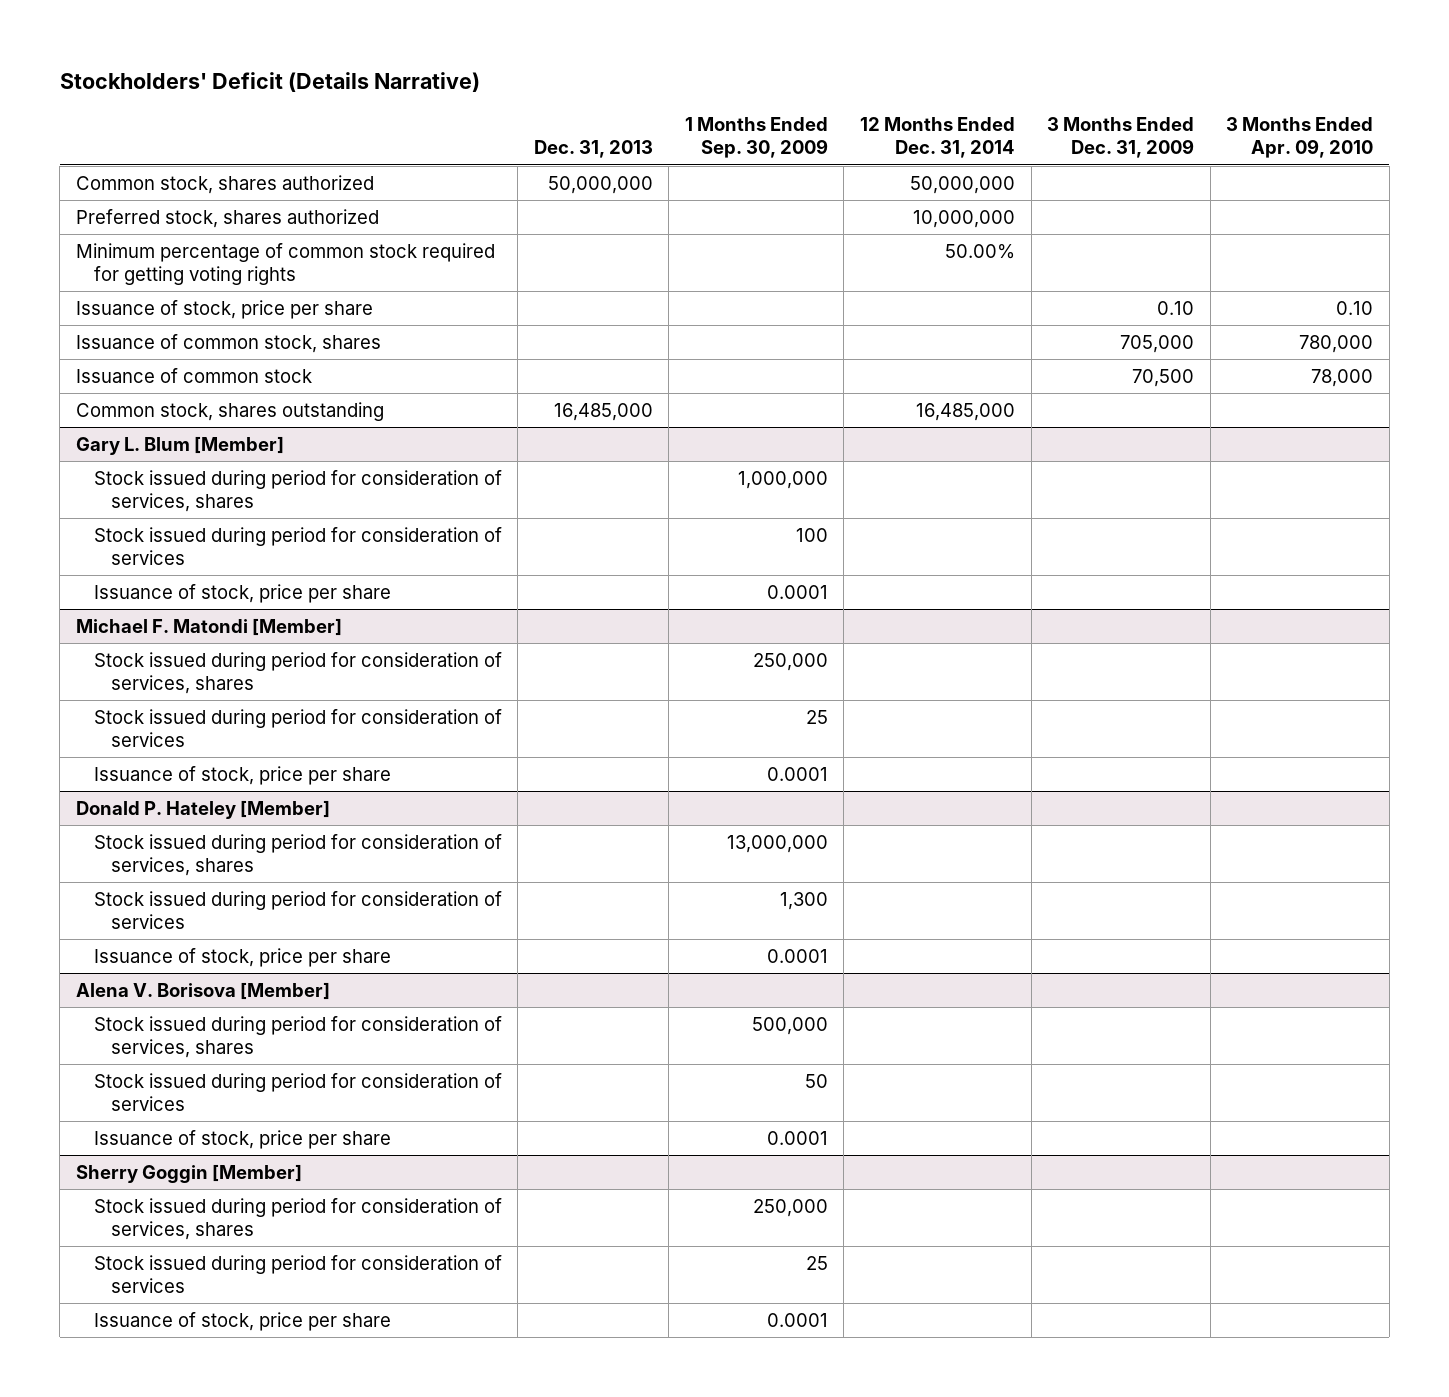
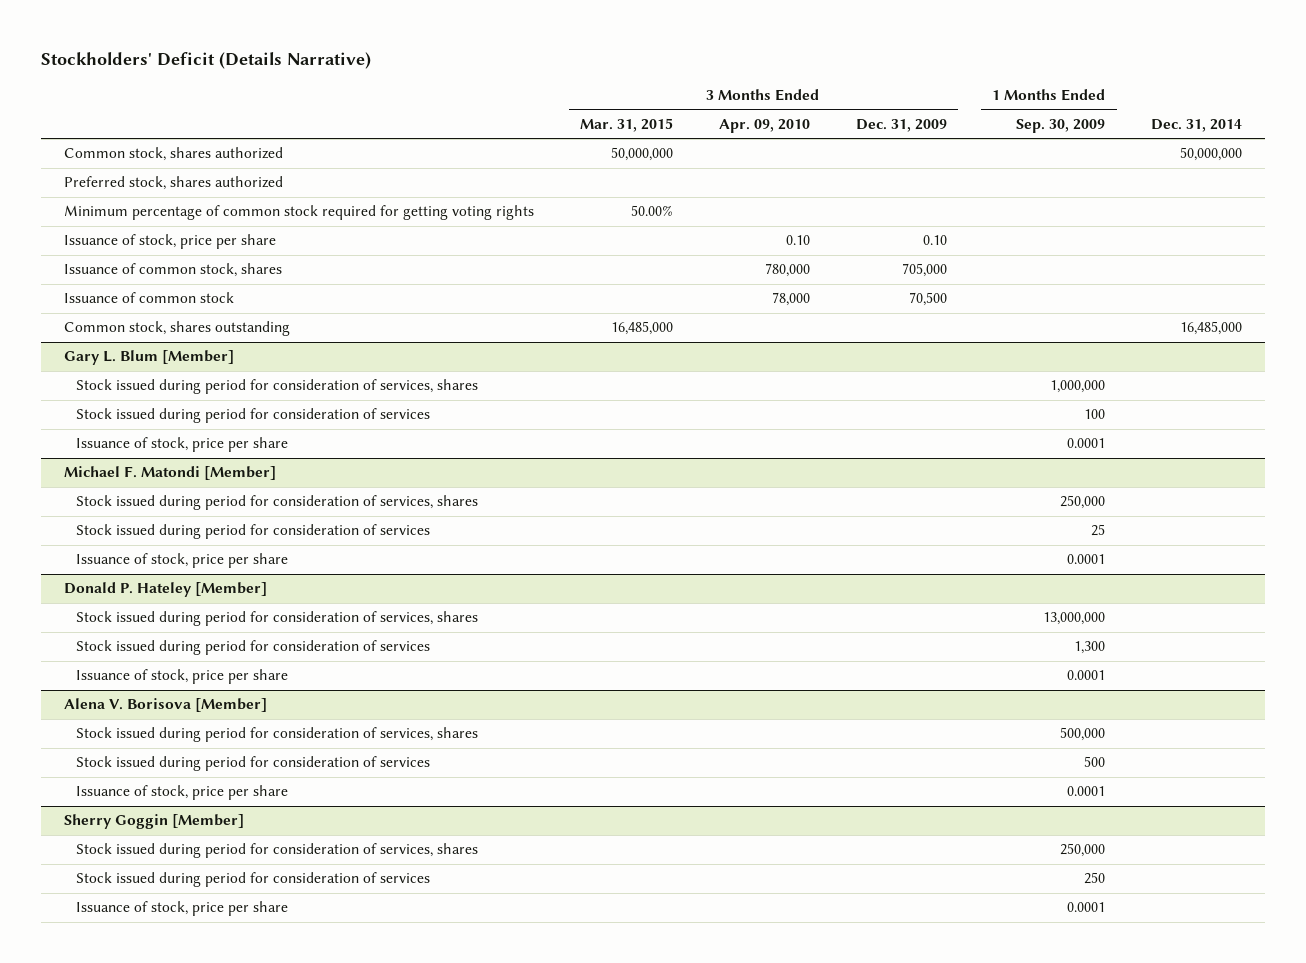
[533,140,653,159] Dec. 31, 2013 -> none
[860,117,1016,159] 12 Months Ended Dec. 31, 2014 -> none
none -> [580,118,674,133] Mar. 31, 2015
none -> [1151,119,1243,133] Dec. 31, 2014
[804,1073,828,1088] 50 -> [1084,756,1106,768] 500
[805,1255,828,1270] 25 -> [1084,872,1106,885] 250

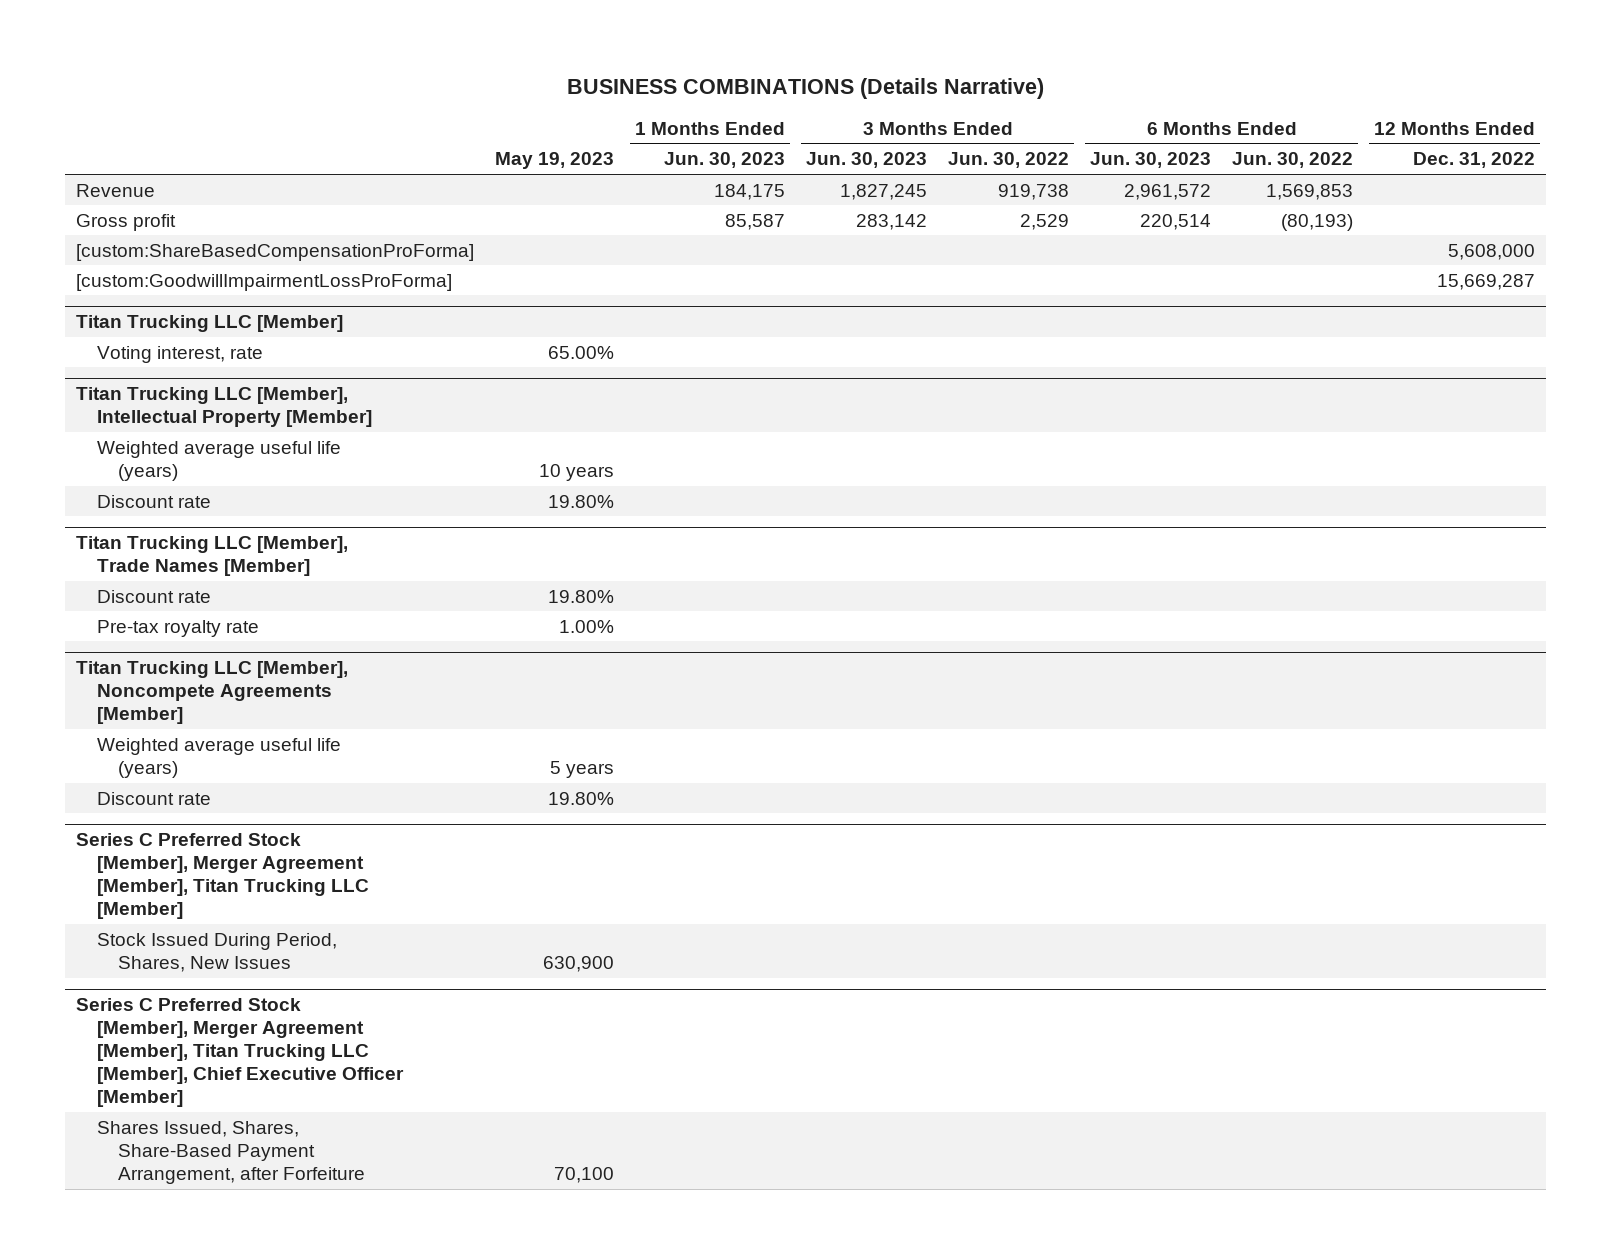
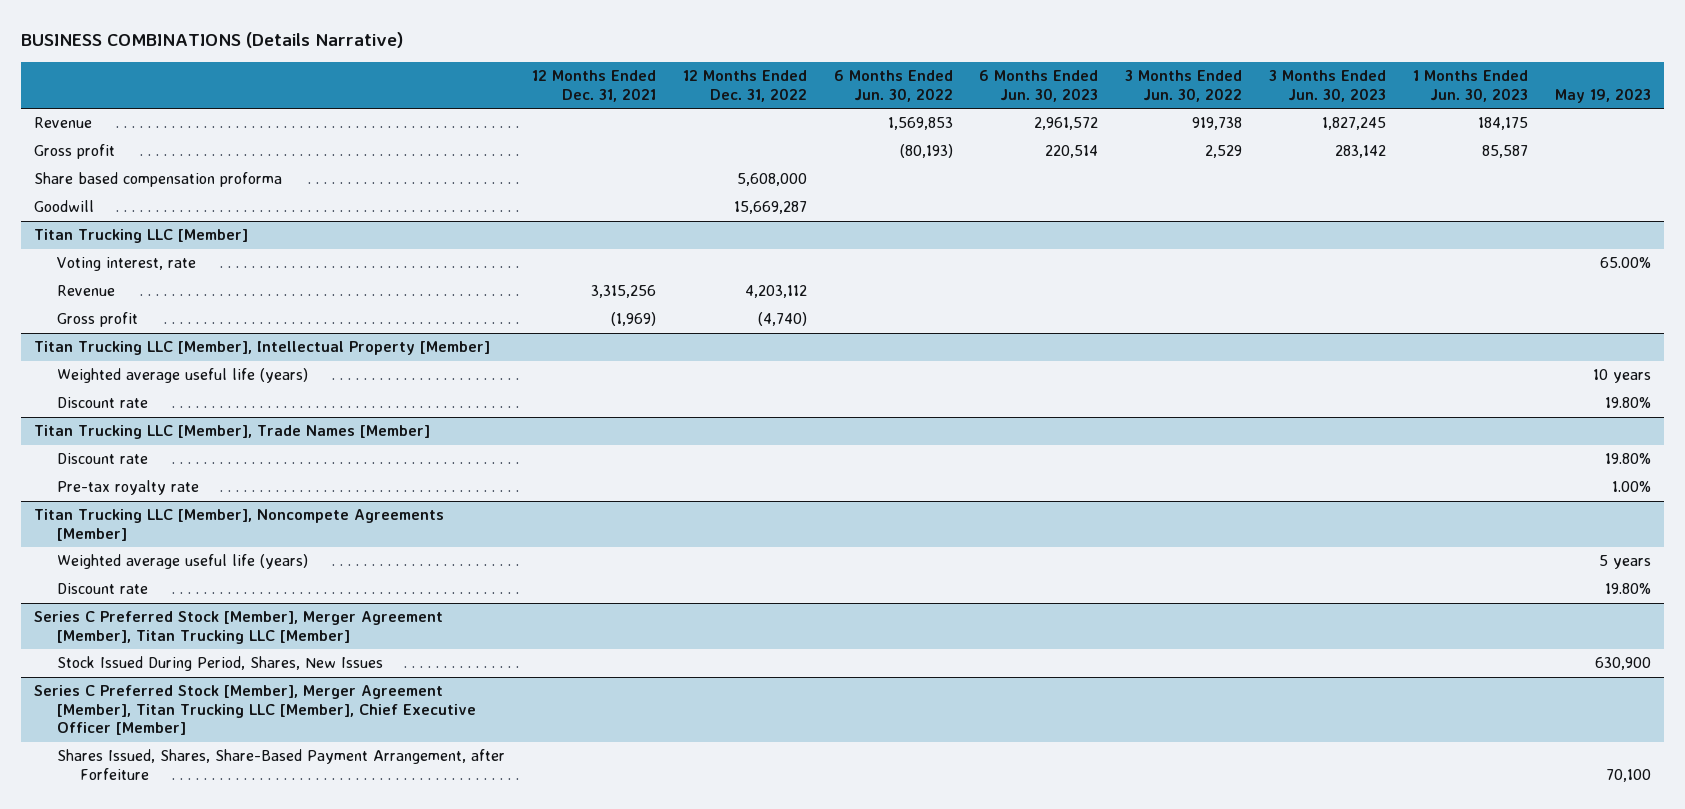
none -> [532,70,657,102] 12 Months Ended Dec. 31, 2021
[75,243,474,261] [custom:ShareBasedCompensationProForma] -> [34,172,283,188] Share based compensation proforma
[75,273,452,291] [custom:GoodwillImpairmentLossProForma] -> [34,200,95,213] Goodwill
none -> [57,285,116,297] Revenue
none -> [57,312,139,328] Gross profit

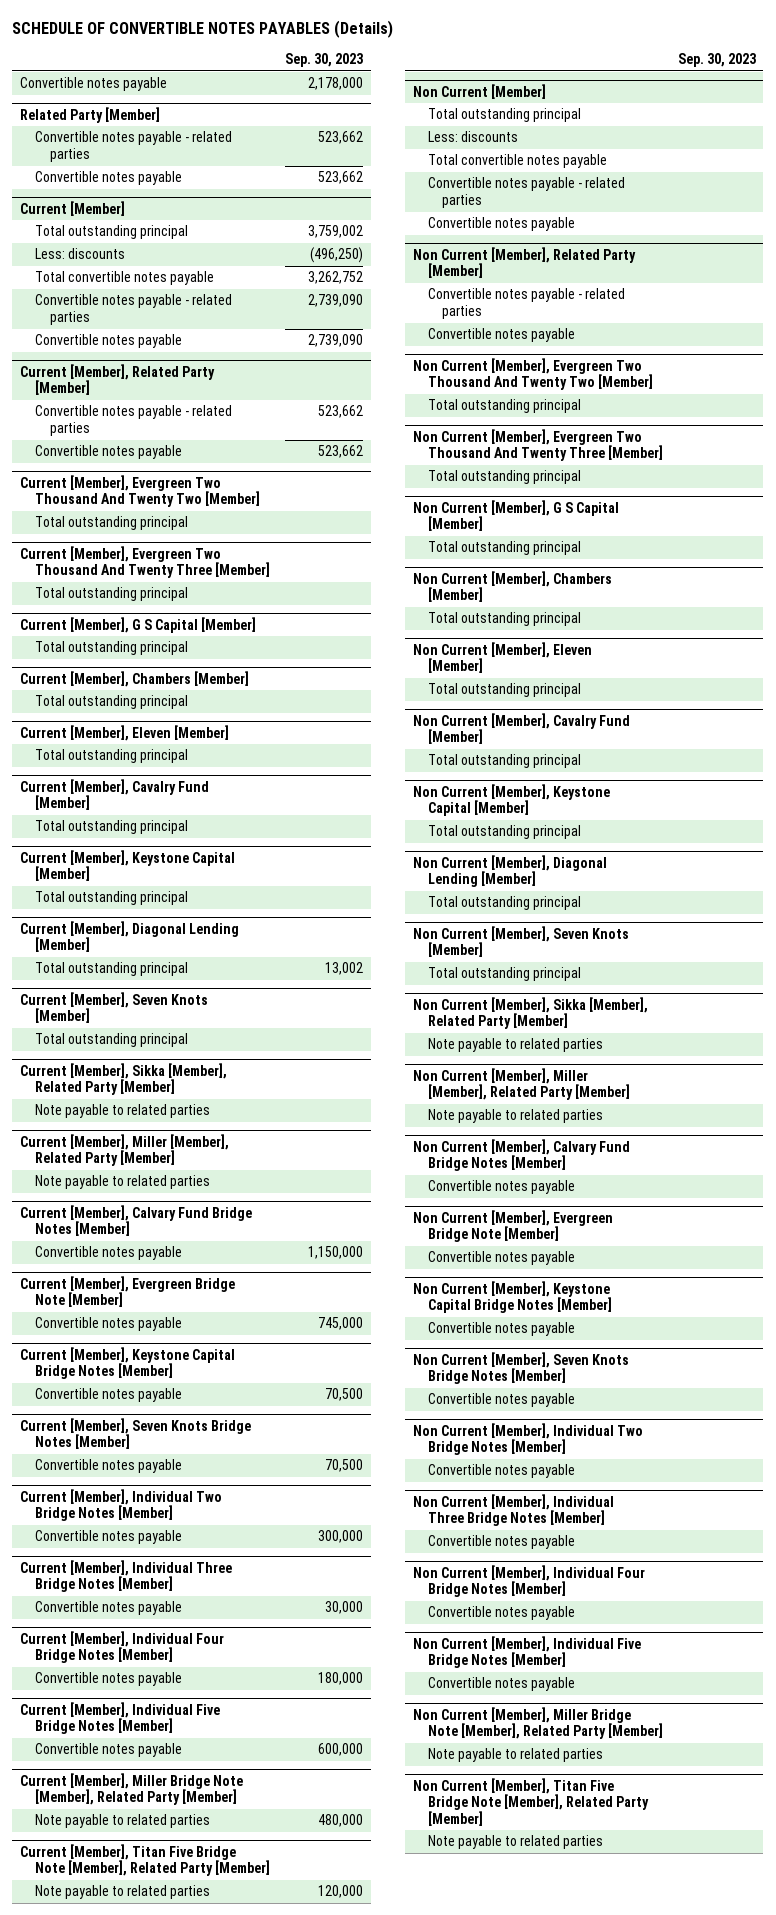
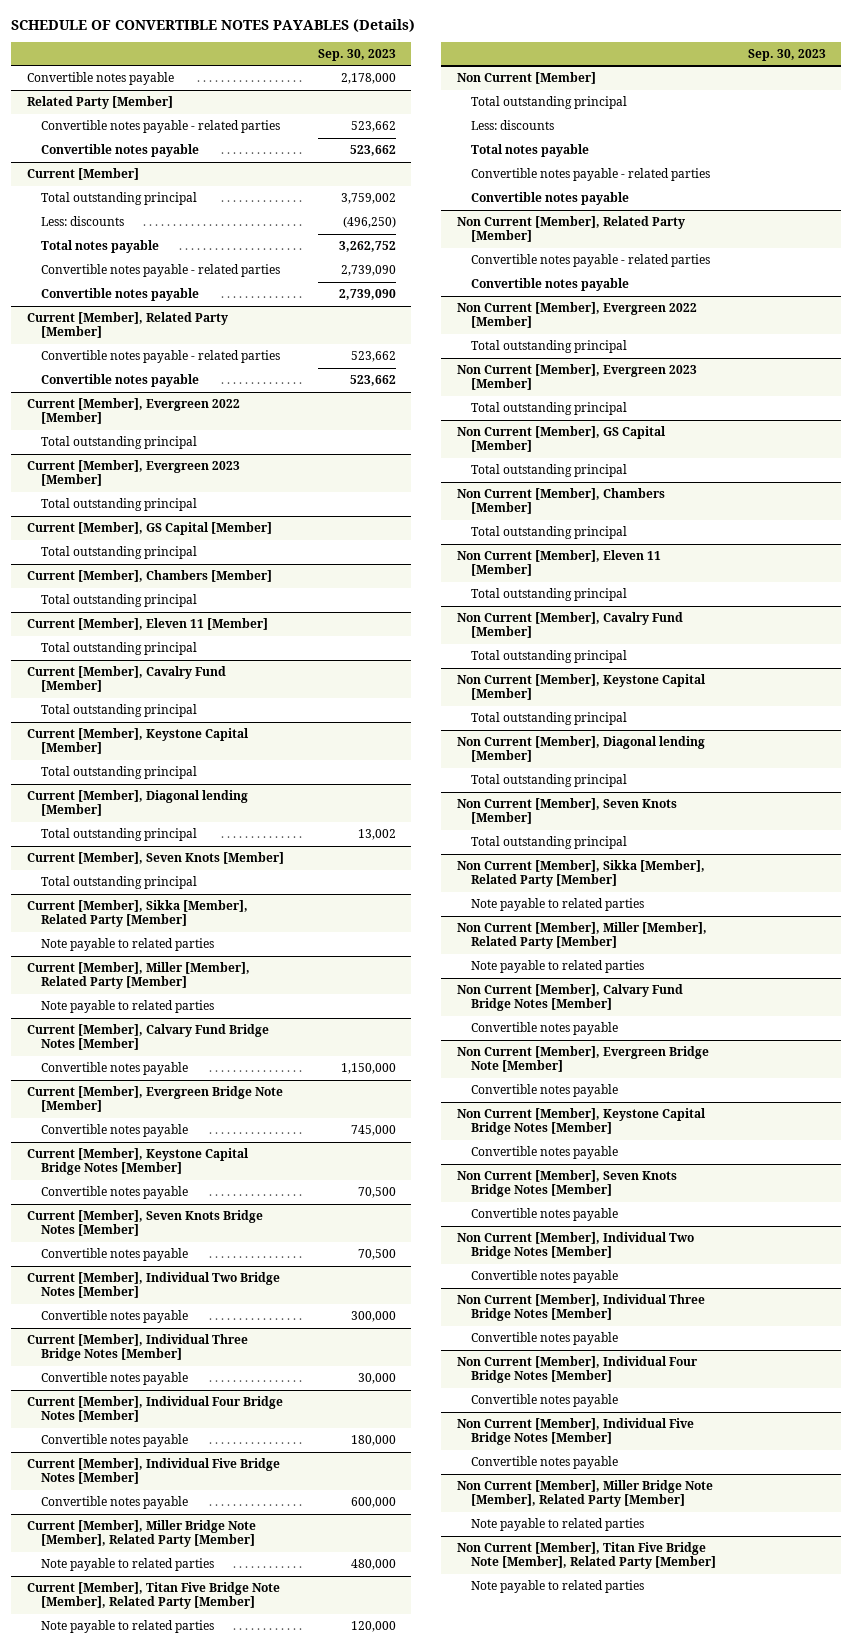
[34,271,214,286] Total convertible notes payable -> [41,240,160,254] Total notes payable
[19,474,260,508] Current [Member], Evergreen Two Thousand And Twenty Two [Member] -> none
none -> [26,398,240,425] Current [Member], Evergreen 2022 [Member]
[19,545,270,579] Current [Member], Evergreen Two Thousand And Twenty Three [Member] -> none
none -> [26,460,240,487] Current [Member], Evergreen 2023 [Member]
[19,616,256,633] Current [Member], G S Capital [Member] -> [26,522,272,536] Current [Member], GS Capital [Member]
[19,724,229,741] Current [Member], Eleven [Member] -> [26,618,268,631] Current [Member], Eleven 11 [Member]
[19,920,239,953] Current [Member], Diagonal Lending [Member] -> [26,790,248,817] Current [Member], Diagonal lending [Member]
[427,154,607,169] Total convertible notes payable -> [471,144,590,158] Total notes payable
[412,357,653,391] Non Current [Member], Evergreen Two Thousand And Twenty Two [Member] -> none
none -> [456,302,697,329] Non Current [Member], Evergreen 2022 [Member]
[412,428,663,462] Non Current [Member], Evergreen Two Thousand And Twenty Three [Member] -> none
none -> [456,364,697,391] Non Current [Member], Evergreen 2023 [Member]
[412,499,619,532] Non Current [Member], G S Capital [Member] -> [456,426,666,453] Non Current [Member], GS Capital [Member]
[412,641,592,674] Non Current [Member], Eleven [Member] -> [456,550,661,577] Non Current [Member], Eleven 11 [Member]
[412,854,607,888] Non Current [Member], Diagonal Lending [Member] -> [456,736,705,763] Non Current [Member], Diagonal lending [Member]

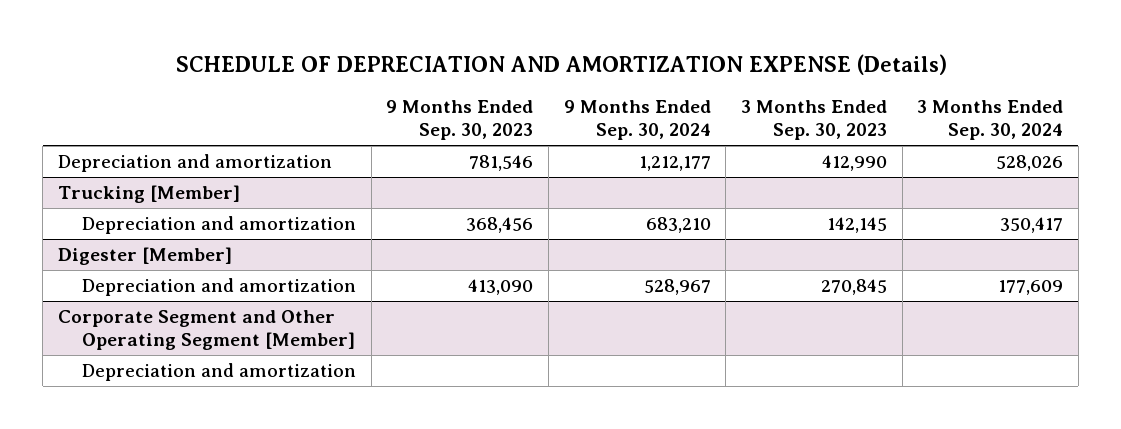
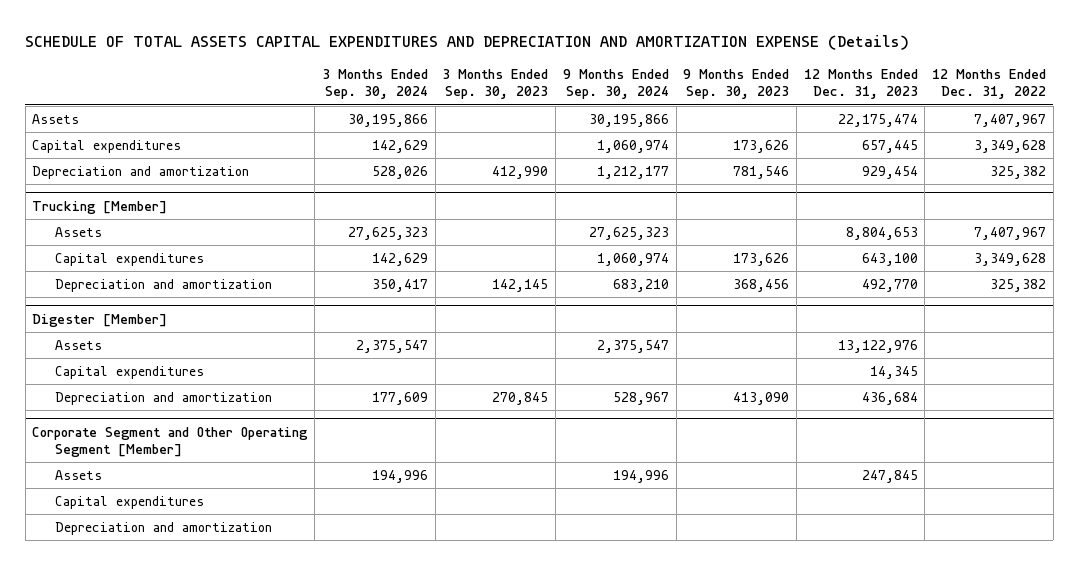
[175,54,947,76] SCHEDULE OF DEPRECIATION AND AMORTIZATION EXPENSE (Details) -> [25,35,910,51] SCHEDULE OF TOTAL ASSETS CAPITAL EXPENDITURES AND DEPRECIATION AND AMORTIZATION EXPENSE (Details)
none -> [803,69,918,100] 12 Months Ended Dec. 31, 2023
none -> [932,69,1047,100] 12 Months Ended Dec. 31, 2022
none -> [32,113,80,124] Assets
none -> [32,139,182,153] Capital expenditures
none -> [54,226,102,237] Assets
none -> [54,252,204,266] Capital expenditures
none -> [54,339,102,350] Assets
none -> [54,365,204,379] Capital expenditures
none -> [54,469,102,480] Assets
none -> [54,495,204,509] Capital expenditures

